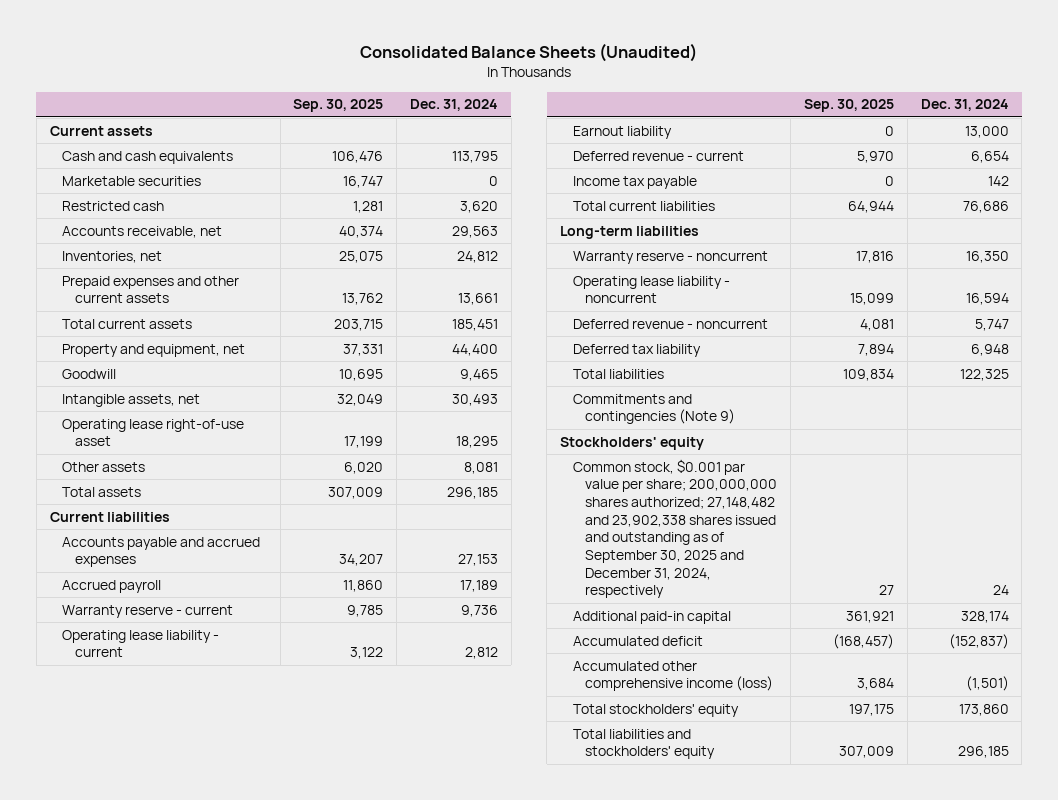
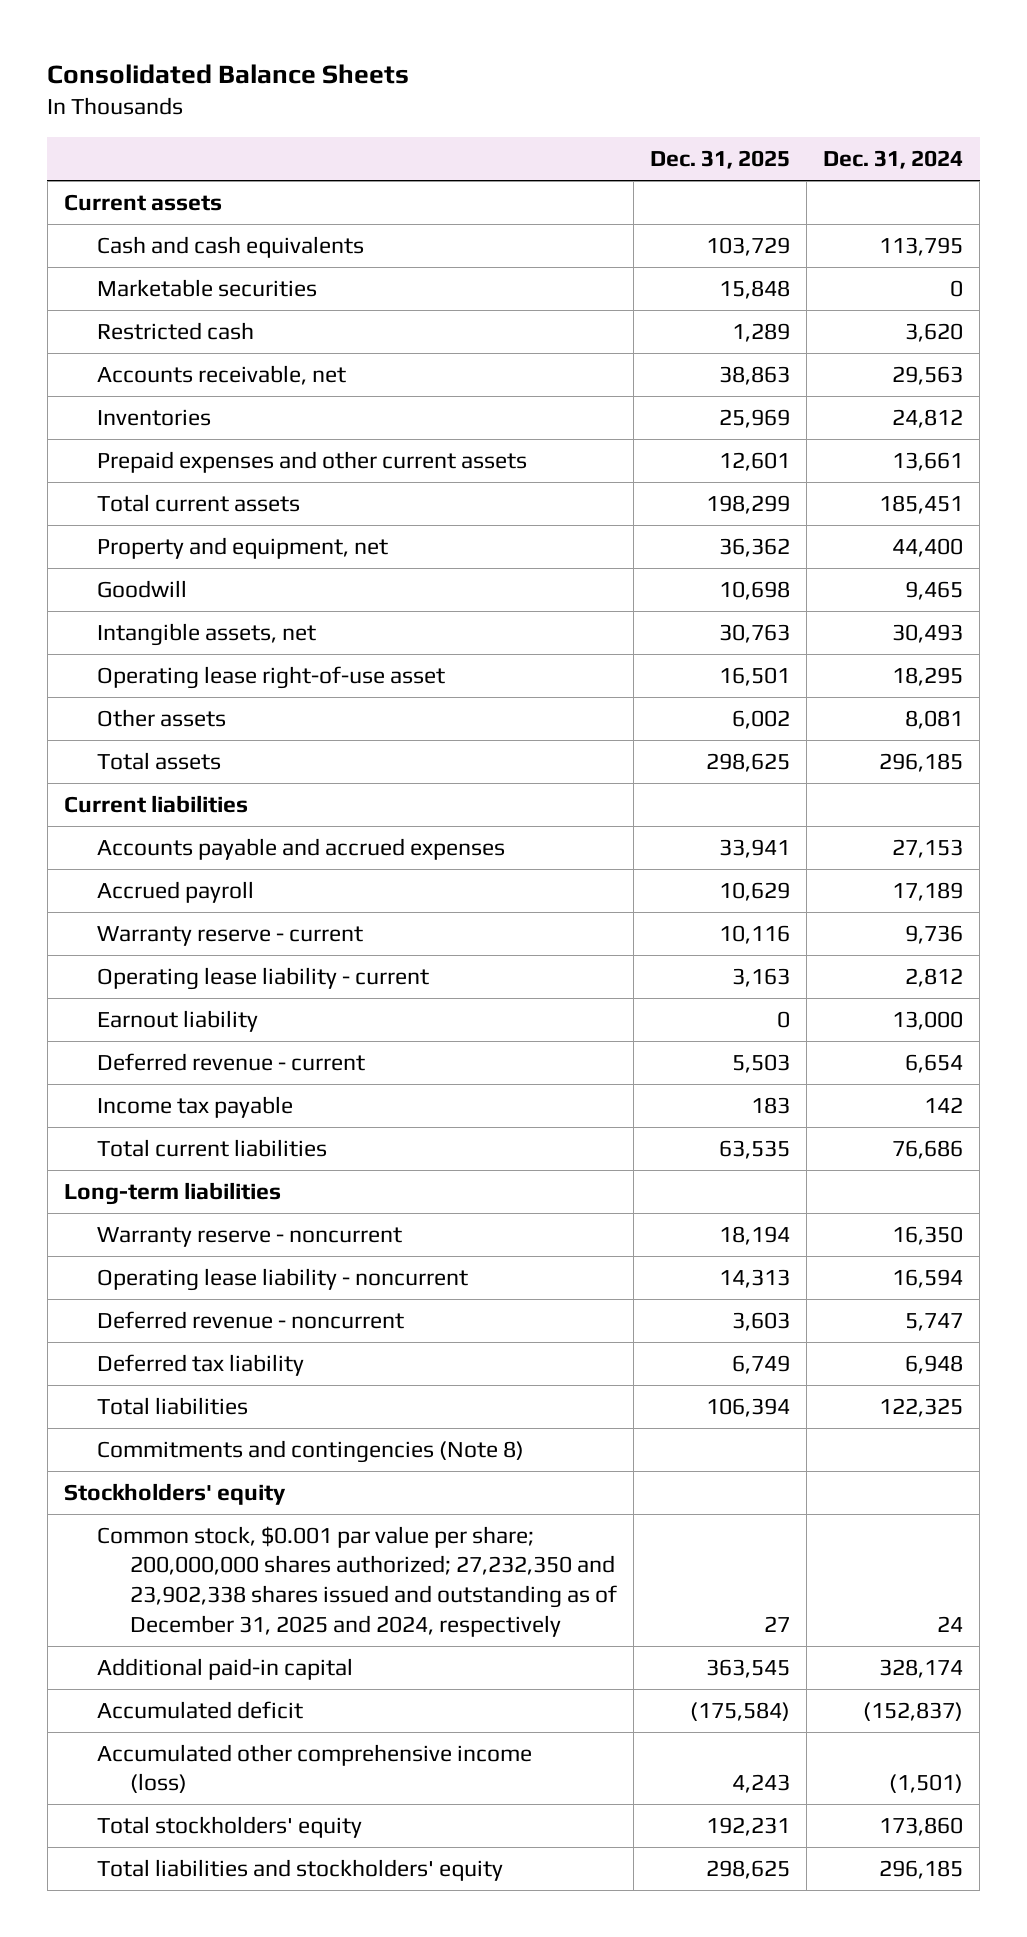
[360,43,698,63] Consolidated Balance Sheets (Unaudited) -> [47,64,410,85] Consolidated Balance Sheets
[293,99,384,113] Sep. 30, 2025 -> none
none -> [650,150,791,170] Dec. 31, 2025
[62,250,163,263] Inventories, net -> [97,408,212,426] Inventories
[572,393,736,425] Commitments and contingencies (Note 9) -> [97,1439,525,1463] Commitments and contingencies (Note 8)
[572,458,778,599] Common stock, $0.001 par value per share; 200,000,000 shares authorized; 27,148,482 and 23,902,338 shares issued and outstanding as of September 30, 2025 and December 31, 2024, respectively -> [97,1525,618,1637] Common stock, $0.001 par value per share; 200,000,000 shares authorized; 27,232,350 and 23,902,338 shares issued and outstanding as of December 31, 2025 and 2024, respectively

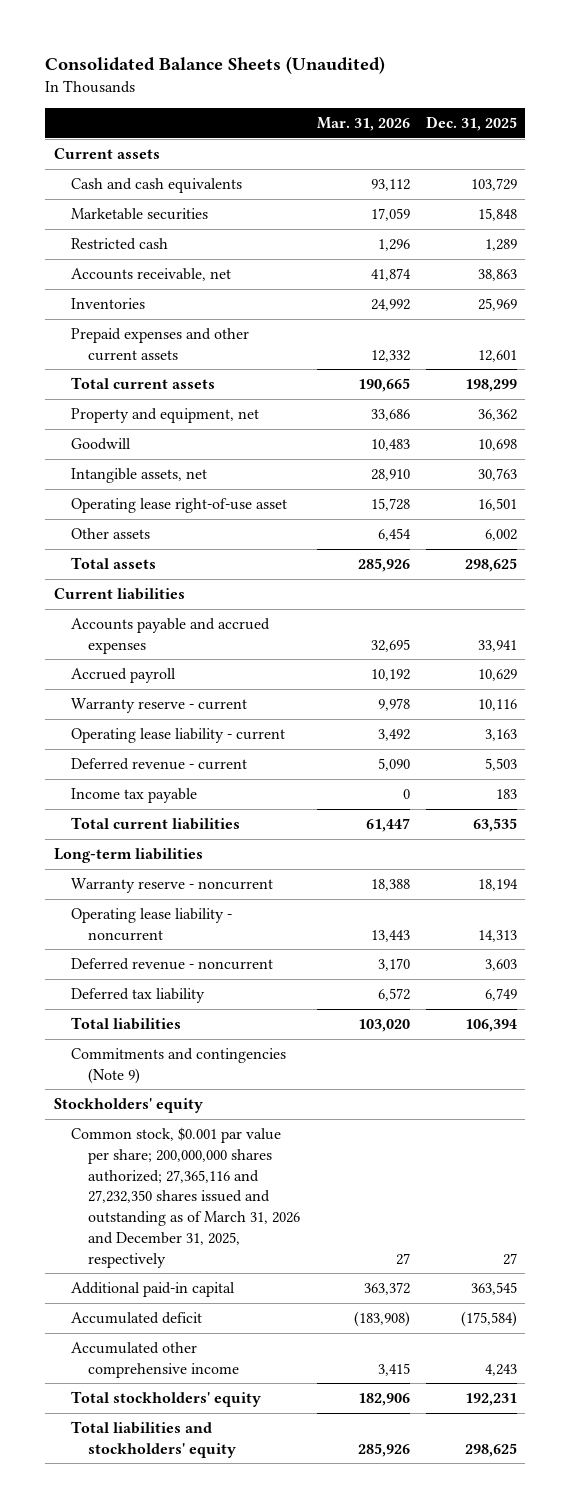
[47,64,410,85] Consolidated Balance Sheets -> [45,56,386,75] Consolidated Balance Sheets (Unaudited)
[823,150,964,170] Dec. 31, 2024 -> none
none -> [316,117,410,132] Mar. 31, 2026
[97,1009,259,1032] Earnout liability -> none
[97,1439,525,1463] Commitments and contingencies (Note 8) -> [70,1048,286,1084] Commitments and contingencies (Note 9)
[97,1525,618,1637] Common stock, $0.001 par value per share; 200,000,000 shares authorized; 27,232,350 and 23,902,338 shares issued and outstanding as of December 31, 2025 and 2024, respectively -> [70,1127,301,1268] Common stock, $0.001 par value per share; 200,000,000 shares authorized; 27,365,116 and 27,232,350 shares issued and outstanding as of March 31, 2026 and December 31, 2025, respectively
[97,1743,533,1794] Accumulated other comprehensive income (loss) -> [70,1342,240,1378] Accumulated other comprehensive income

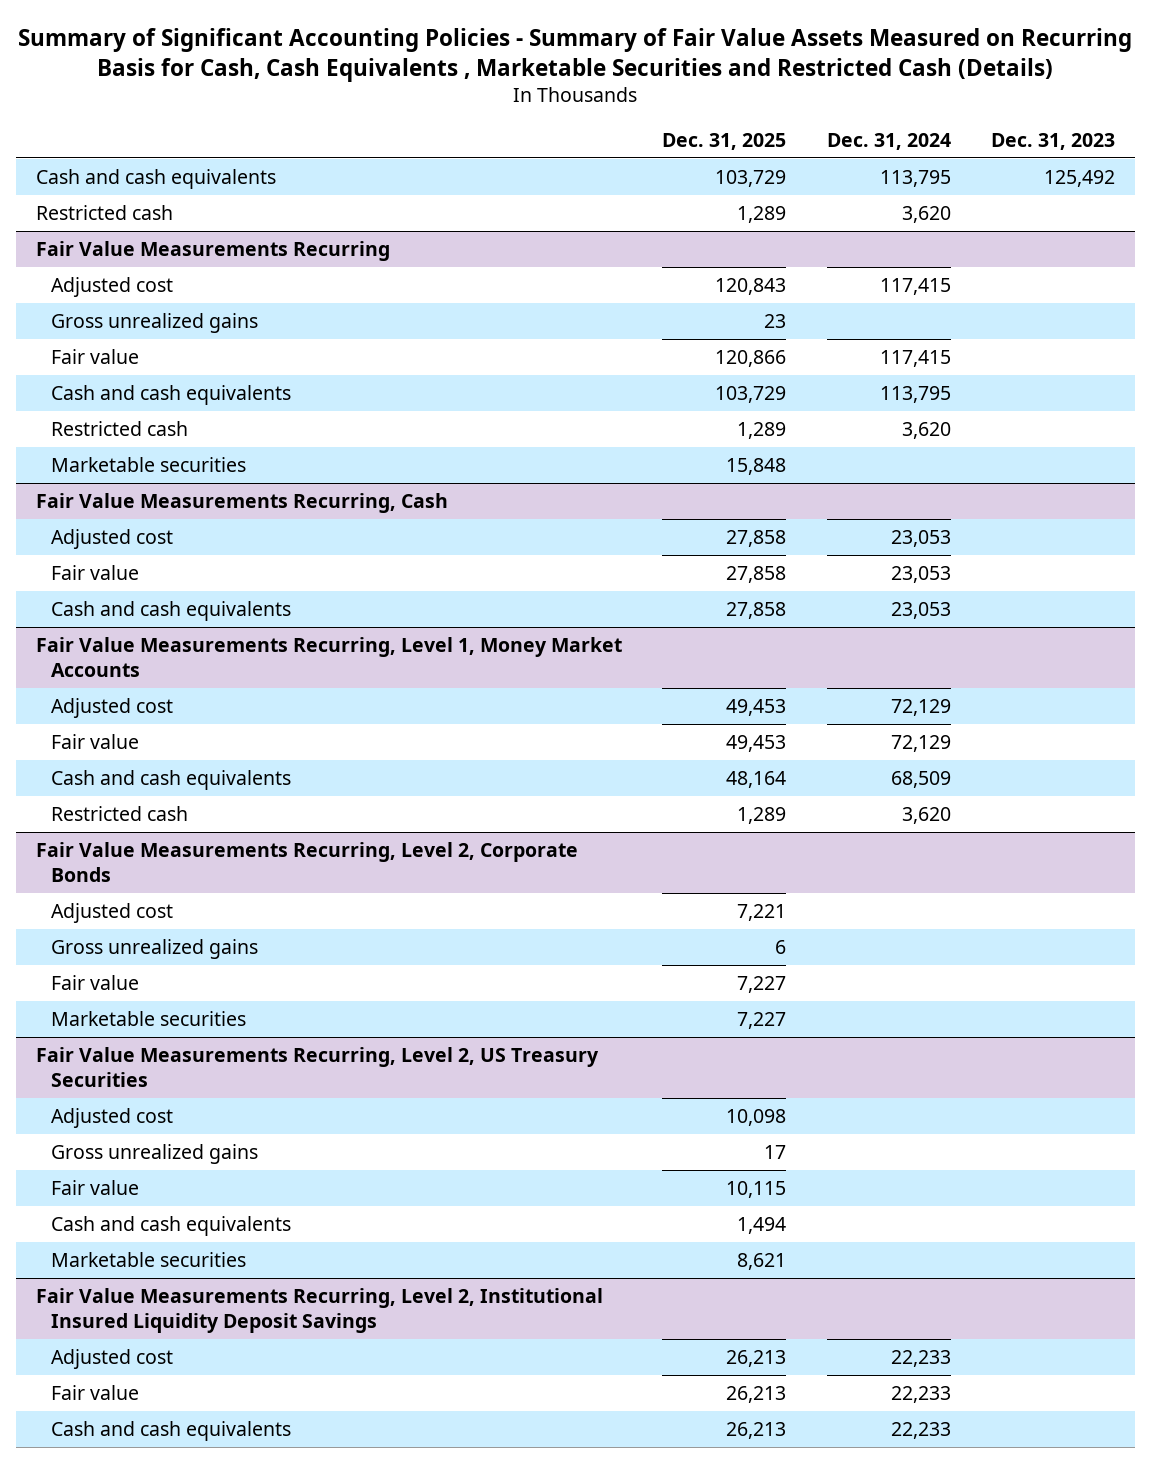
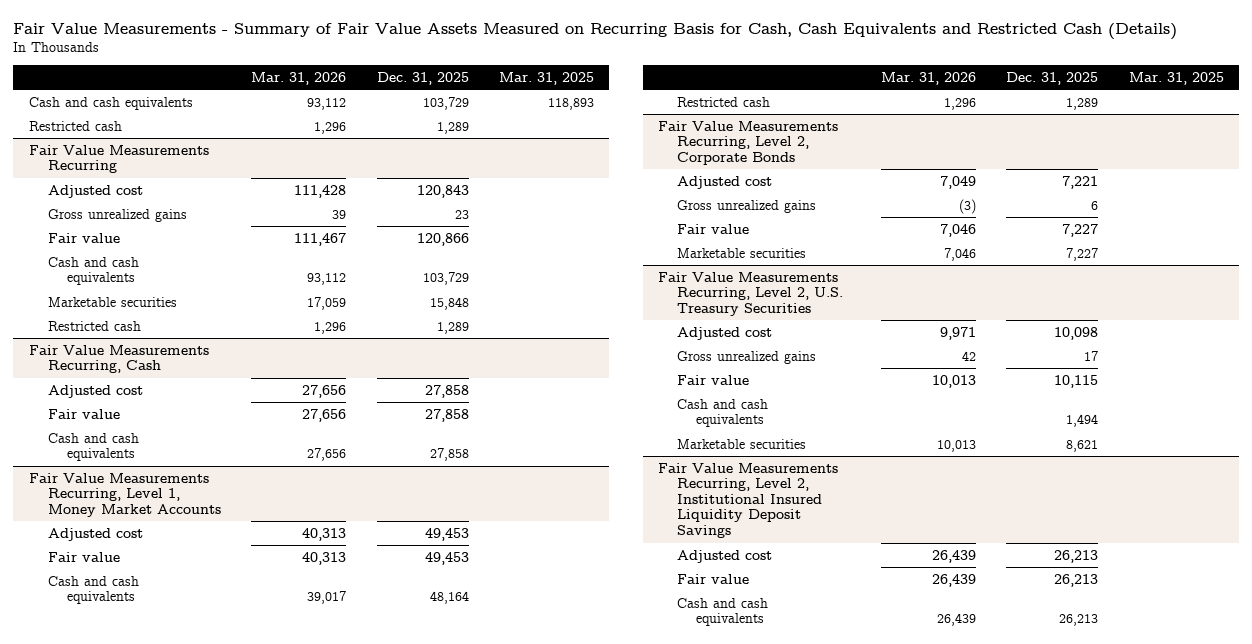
[18,28,1133,83] Summary of Significant Accounting Policies - Summary of Fair Value Assets Measured on Recurring Basis for Cash, Cash Equivalents , Marketable Securities and Restricted Cash (Details) -> [13,22,1178,40] Fair Value Measurements - Summary of Fair Value Assets Measured on Recurring Basis for Cash, Cash Equivalents and Restricted Cash (Details)
[826,132,951,150] Dec. 31, 2024 -> none
[990,132,1115,150] Dec. 31, 2023 -> none
none -> [251,71,347,85] Mar. 31, 2026
none -> [499,71,595,85] Mar. 31, 2025
[50,420,188,436] Restricted cash -> [47,320,141,331] Restricted cash
[35,1046,599,1087] Fair Value Measurements Recurring, Level 2, US Treasury Securities -> [657,271,844,316] Fair Value Measurements Recurring, Level 2, U.S. Treasury Securities

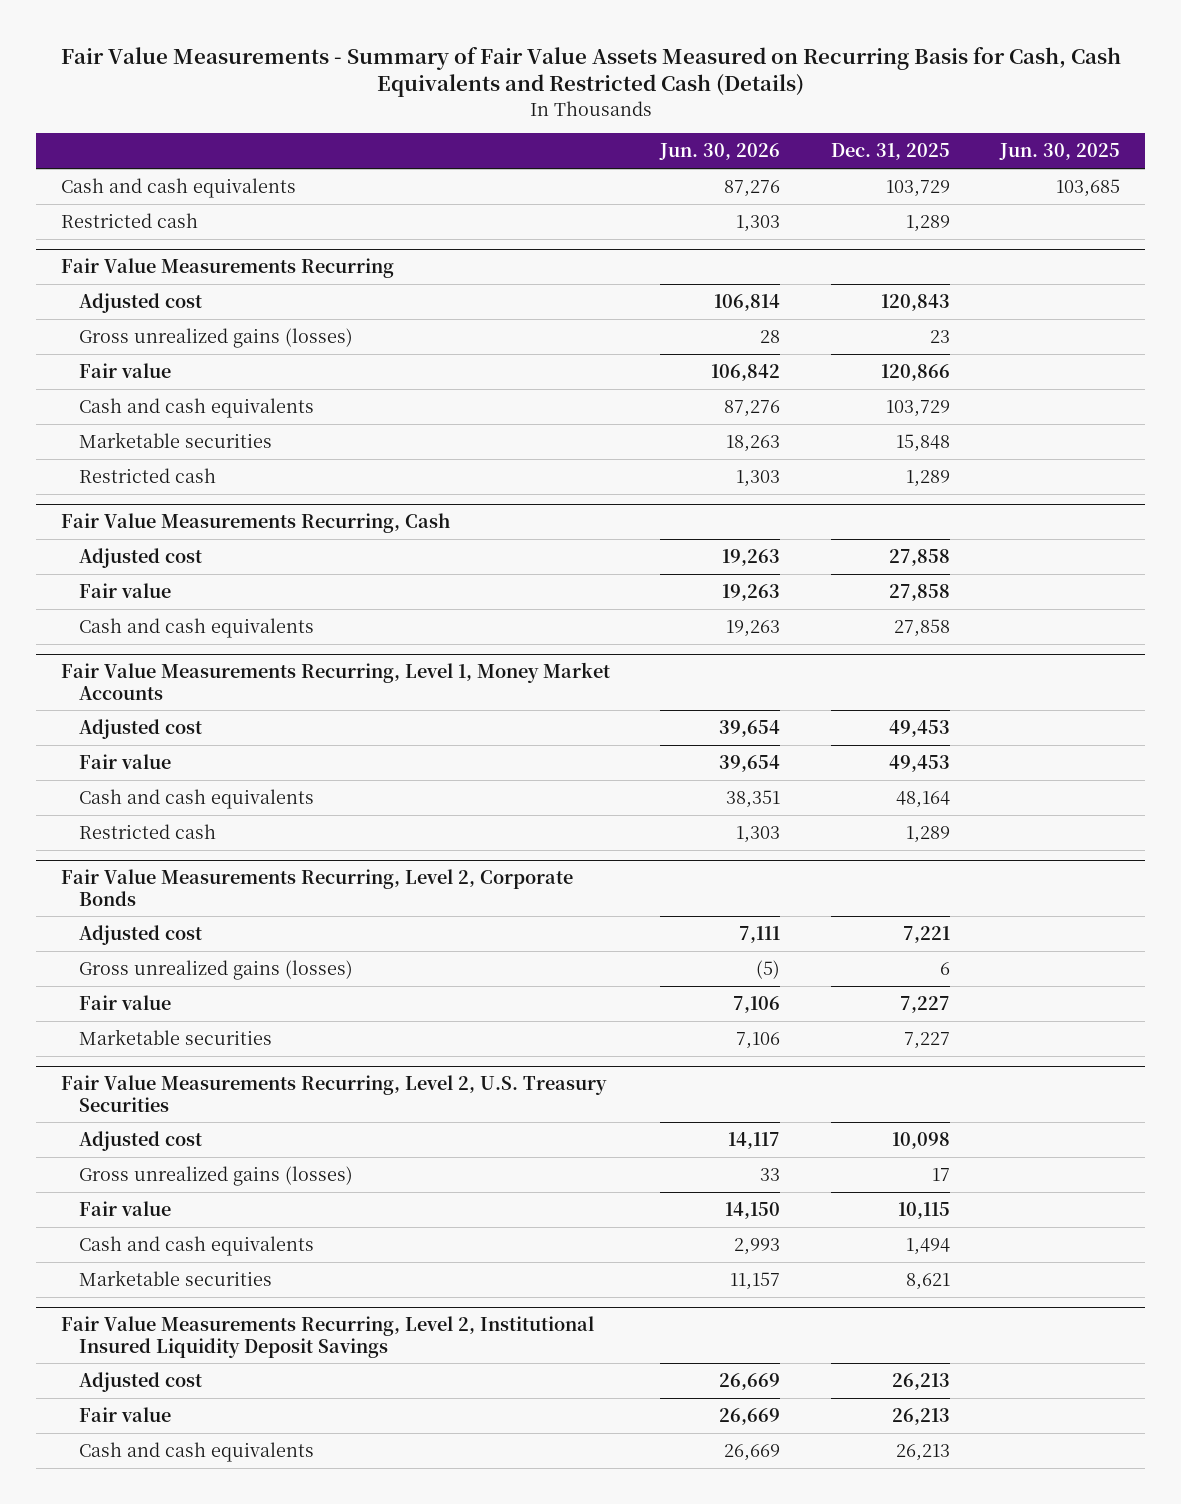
[251,71,347,85] Mar. 31, 2026 -> none
[499,71,595,85] Mar. 31, 2025 -> none
none -> [659,143,781,161] Jun. 30, 2026
none -> [998,143,1120,161] Jun. 30, 2025
[47,208,187,222] Gross unrealized gains -> [78,327,353,348] Gross unrealized gains (losses)
[677,199,817,213] Gross unrealized gains -> [78,959,353,980] Gross unrealized gains (losses)
[677,350,817,364] Gross unrealized gains -> [78,1165,353,1186] Gross unrealized gains (losses)

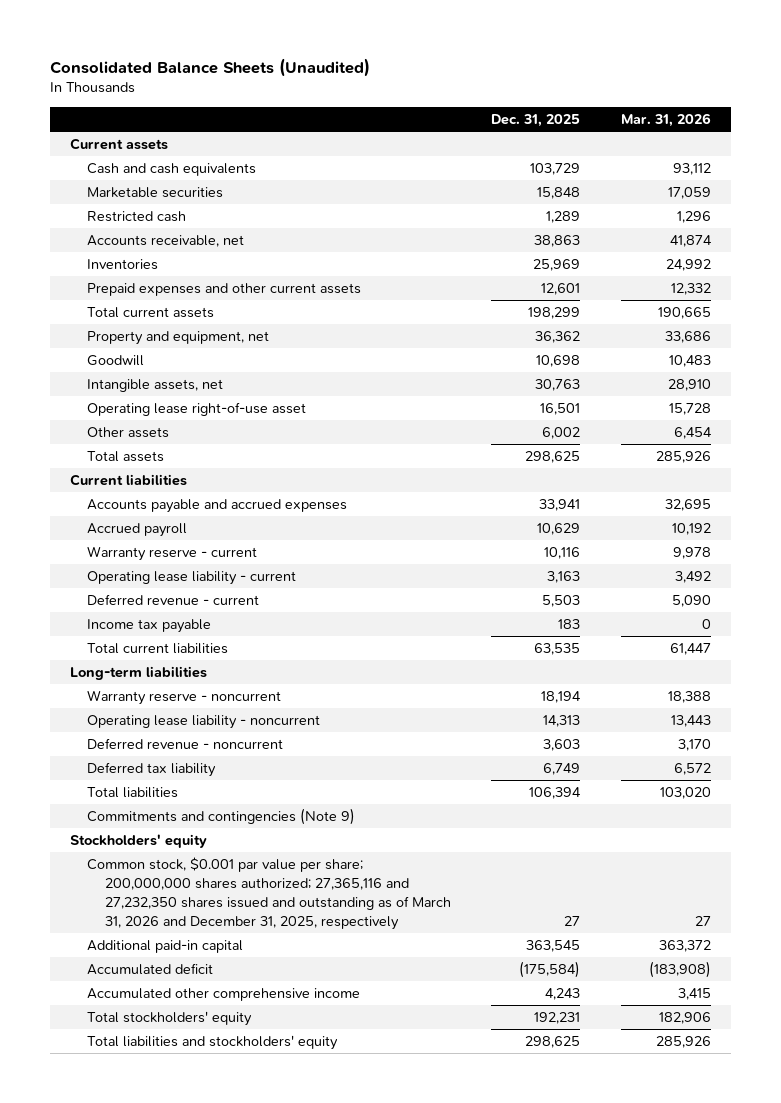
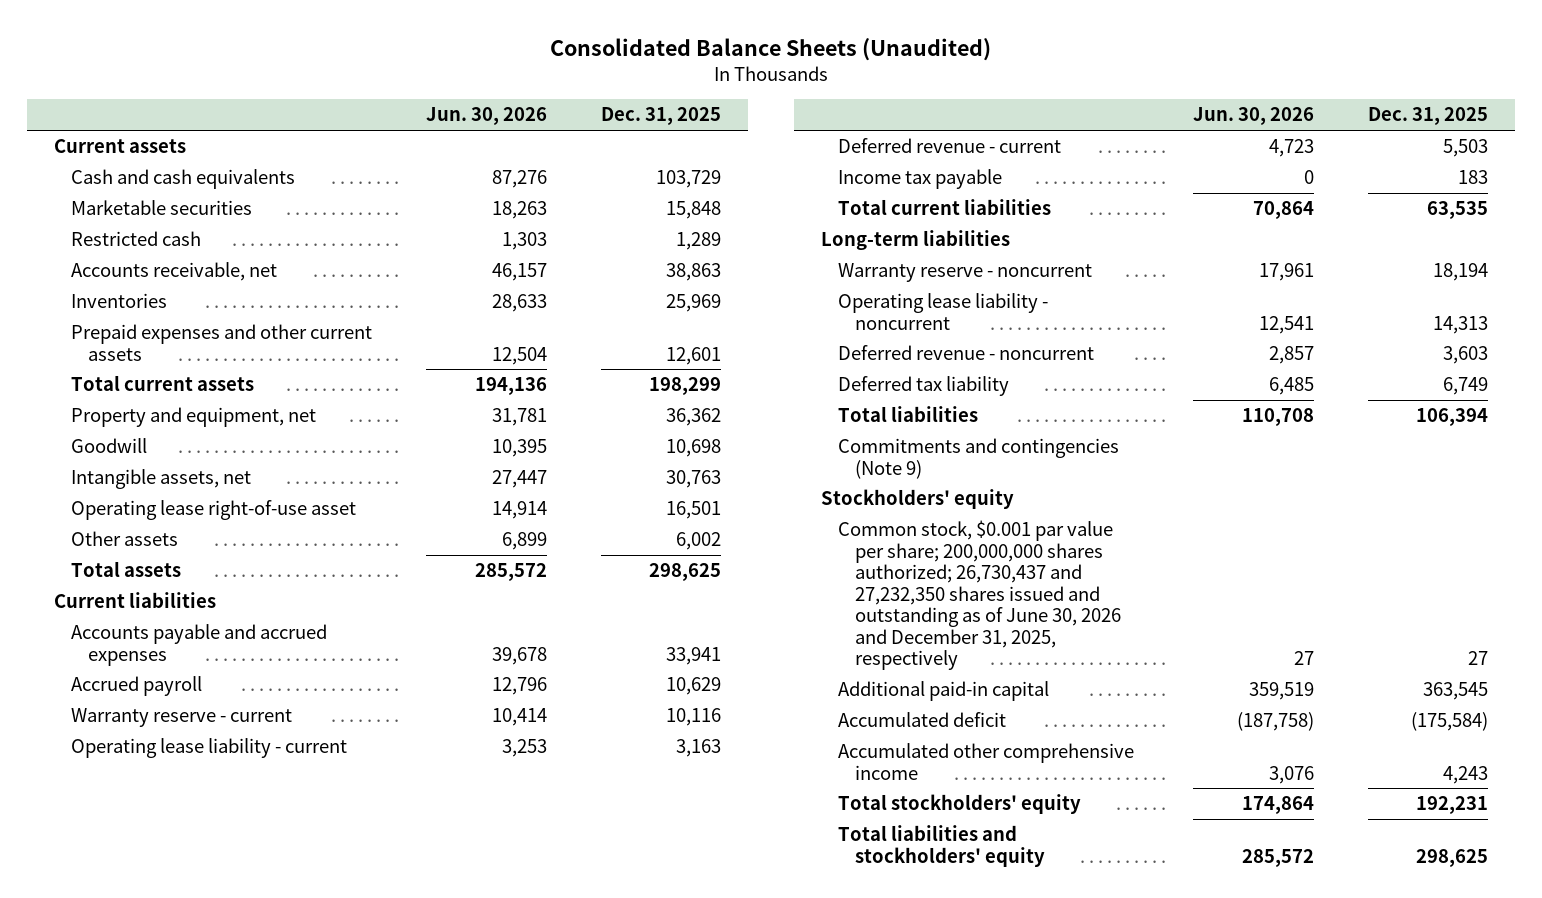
[620,112,711,127] Mar. 31, 2026 -> none
none -> [425,107,547,126] Jun. 30, 2026
[87,857,451,930] Common stock, $0.001 par value per share; 200,000,000 shares authorized; 27,365,116 and 27,232,350 shares issued and outstanding as of March 31, 2026 and December 31, 2025, respectively -> [838,520,1122,671] Common stock, $0.001 par value per share; 200,000,000 shares authorized; 26,730,437 and 27,232,350 shares issued and outstanding as of June 30, 2026 and December 31, 2025, respectively

